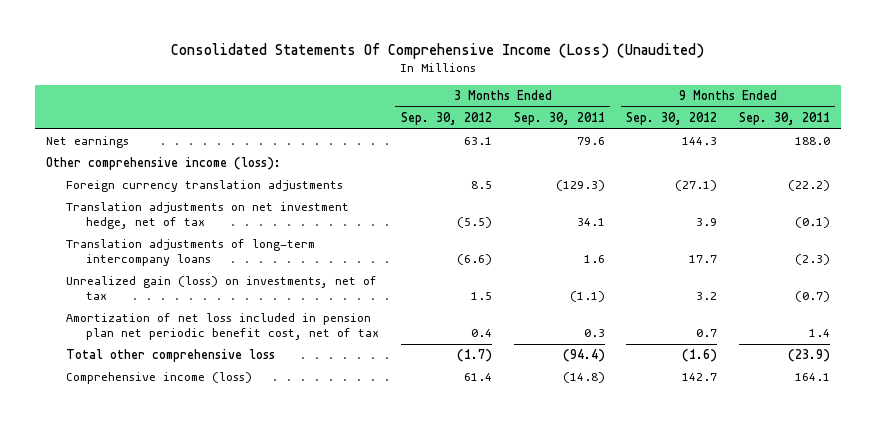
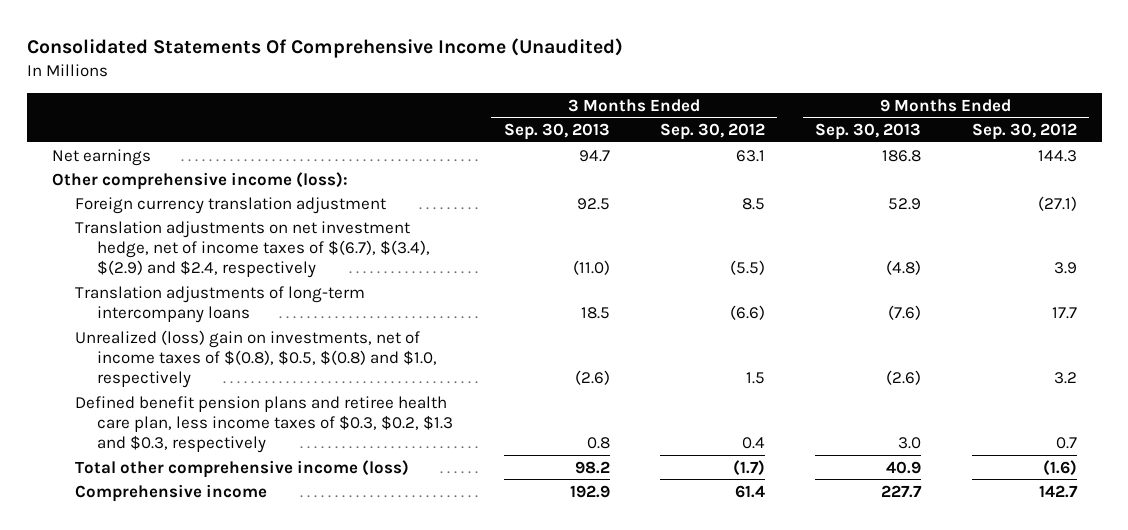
[170,42,704,59] Consolidated Statements Of Comprehensive Income (Loss) (Unaudited) -> [26,38,623,59] Consolidated Statements Of Comprehensive Income (Unaudited)
[513,112,605,126] Sep. 30, 2011 -> none
[738,112,830,126] Sep. 30, 2011 -> none
none -> [503,123,610,141] Sep. 30, 2013
none -> [815,123,922,141] Sep. 30, 2013
[66,180,344,193] Foreign currency translation adjustments -> [74,196,386,214] Foreign currency translation adjustment
[66,202,350,230] Translation adjustments on net investment hedge, net of tax -> [74,220,431,278] Translation adjustments on net investment hedge, net of income taxes of $(6.7), $(3.4), $(2.9) and $2.4, respectively
[66,313,380,341] Amortization of net loss included in pension plan net periodic benefit cost, net of tax -> none
[66,276,378,301] Unrealized gain (loss) on investments, net of tax -> [74,329,438,388] Unrealized (loss) gain on investments, net of income taxes of $(0.8), $0.5, $(0.8) and $1.0, respectively
none -> [74,395,454,453] Defined benefit pension plans and retiree health care plan, less income taxes of $0.3, $0.2, $1.3 and $0.3, respectively
[66,349,276,363] Total other comprehensive loss -> [74,459,409,478] Total other comprehensive income (loss)
[66,372,253,385] Comprehensive income (loss) -> [74,483,267,502] Comprehensive income

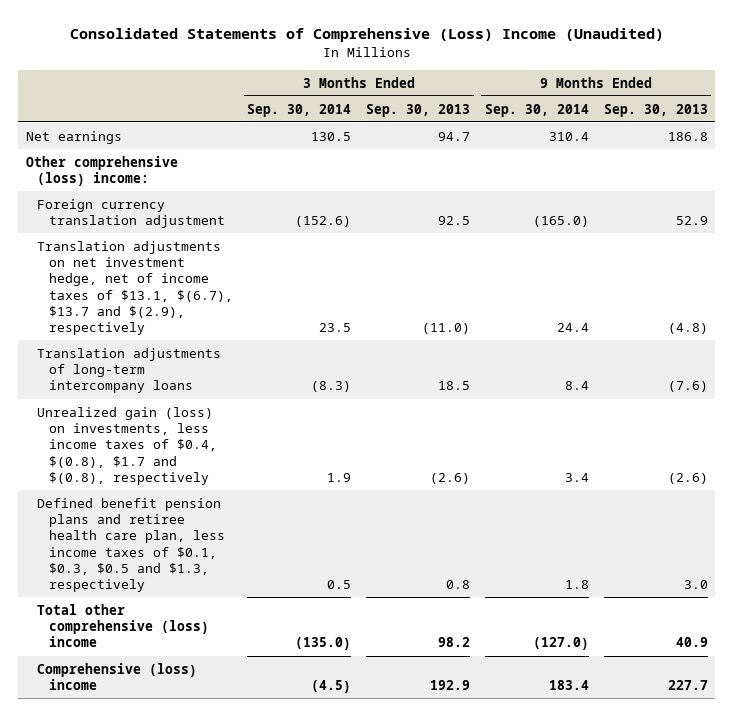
[26,38,623,59] Consolidated Statements Of Comprehensive Income (Unaudited) -> [69,27,664,42] Consolidated Statements of Comprehensive (Loss) Income (Unaudited)
[659,123,765,141] Sep. 30, 2012 -> none
[971,123,1077,141] Sep. 30, 2012 -> none
none -> [247,103,352,117] Sep. 30, 2014
none -> [485,103,590,117] Sep. 30, 2014
[51,171,348,190] Other comprehensive income (loss): -> [25,155,178,187] Other comprehensive (loss) income:
[74,220,431,278] Translation adjustments on net investment hedge, net of income taxes of $(6.7), $(3.4), $(2.9) and $2.4, respectively -> [37,240,233,336] Translation adjustments on net investment hedge, net of income taxes of $13.1, $(6.7), $13.7 and $(2.9), respectively
[74,329,438,388] Unrealized (loss) gain on investments, net of income taxes of $(0.8), $0.5, $(0.8) and $1.0, respectively -> [37,406,217,485] Unrealized gain (loss) on investments, less income taxes of $0.4, $(0.8), $1.7 and $(0.8), respectively
[74,395,454,453] Defined benefit pension plans and retiree health care plan, less income taxes of $0.3, $0.2, $1.3 and $0.3, respectively -> [37,497,225,593] Defined benefit pension plans and retiree health care plan, less income taxes of $0.1, $0.3, $0.5 and $1.3, respectively
[74,459,409,478] Total other comprehensive income (loss) -> [37,603,209,648] Total other comprehensive (loss) income
[74,483,267,502] Comprehensive income -> [37,662,198,691] Comprehensive (loss) income

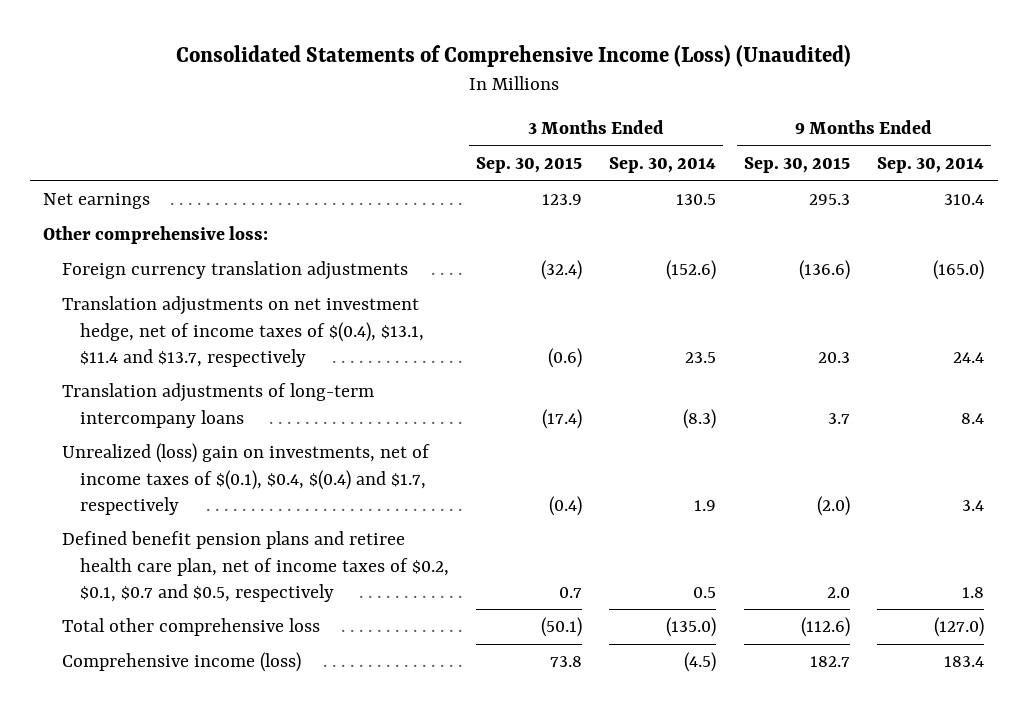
[69,27,664,42] Consolidated Statements of Comprehensive (Loss) Income (Unaudited) -> [175,44,851,67] Consolidated Statements of Comprehensive Income (Loss) (Unaudited)
[366,103,471,117] Sep. 30, 2013 -> none
[603,103,708,117] Sep. 30, 2013 -> none
none -> [476,157,583,174] Sep. 30, 2015
none -> [743,157,850,174] Sep. 30, 2015
[25,155,178,187] Other comprehensive (loss) income: -> [43,226,269,245] Other comprehensive loss:
[37,198,225,229] Foreign currency translation adjustment -> [61,261,408,281] Foreign currency translation adjustments
[37,240,233,336] Translation adjustments on net investment hedge, net of income taxes of $13.1, $(6.7), $13.7 and $(2.9), respectively -> [61,296,424,367] Translation adjustments on net investment hedge, net of income taxes of $(0.4), $13.1, $11.4 and $13.7, respectively
[37,406,217,485] Unrealized gain (loss) on investments, less income taxes of $0.4, $(0.8), $1.7 and $(0.8), respectively -> [61,443,430,515] Unrealized (loss) gain on investments, net of income taxes of $(0.1), $0.4, $(0.4) and $1.7, respectively
[37,497,225,593] Defined benefit pension plans and retiree health care plan, less income taxes of $0.1, $0.3, $0.5 and $1.3, respectively -> [61,531,449,602] Defined benefit pension plans and retiree health care plan, net of income taxes of $0.2, $0.1, $0.7 and $0.5, respectively
[37,603,209,648] Total other comprehensive (loss) income -> [61,618,320,637] Total other comprehensive loss
[37,662,198,691] Comprehensive (loss) income -> [61,652,301,673] Comprehensive income (loss)

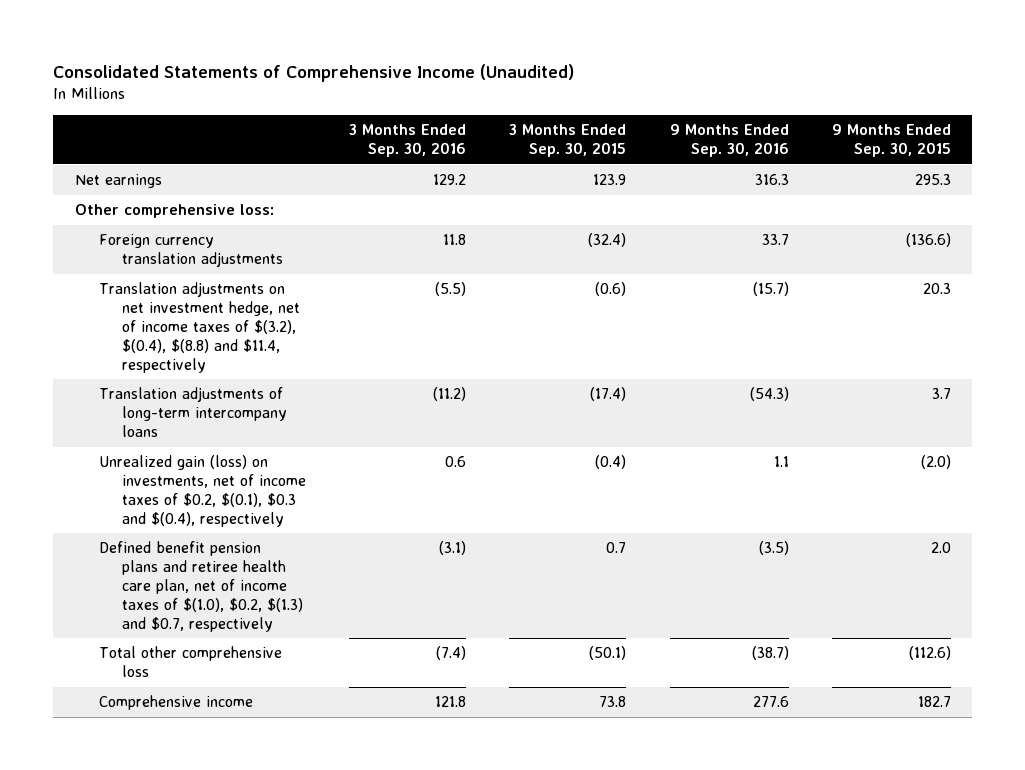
[175,44,851,67] Consolidated Statements of Comprehensive Income (Loss) (Unaudited) -> [53,63,575,82] Consolidated Statements of Comprehensive Income (Unaudited)
[609,157,717,174] Sep. 30, 2014 -> none
[877,157,985,174] Sep. 30, 2014 -> none
none -> [349,124,467,158] 3 Months Ended Sep. 30, 2016
none -> [669,124,789,158] 9 Months Ended Sep. 30, 2016
[61,296,424,367] Translation adjustments on net investment hedge, net of income taxes of $(0.4), $13.1, $11.4 and $13.7, respectively -> [98,282,301,373] Translation adjustments on net investment hedge, net of income taxes of $(3.2), $(0.4), $(8.8) and $11.4, respectively
[61,443,430,515] Unrealized (loss) gain on investments, net of income taxes of $(0.1), $0.4, $(0.4) and $1.7, respectively -> [98,455,307,527] Unrealized gain (loss) on investments, net of income taxes of $0.2, $(0.1), $0.3 and $(0.4), respectively
[61,531,449,602] Defined benefit pension plans and retiree health care plan, net of income taxes of $0.2, $0.1, $0.7 and $0.5, respectively -> [98,541,304,632] Defined benefit pension plans and retiree health care plan, net of income taxes of $(1.0), $0.2, $(1.3) and $0.7, respectively
[61,652,301,673] Comprehensive income (loss) -> [98,695,253,711] Comprehensive income

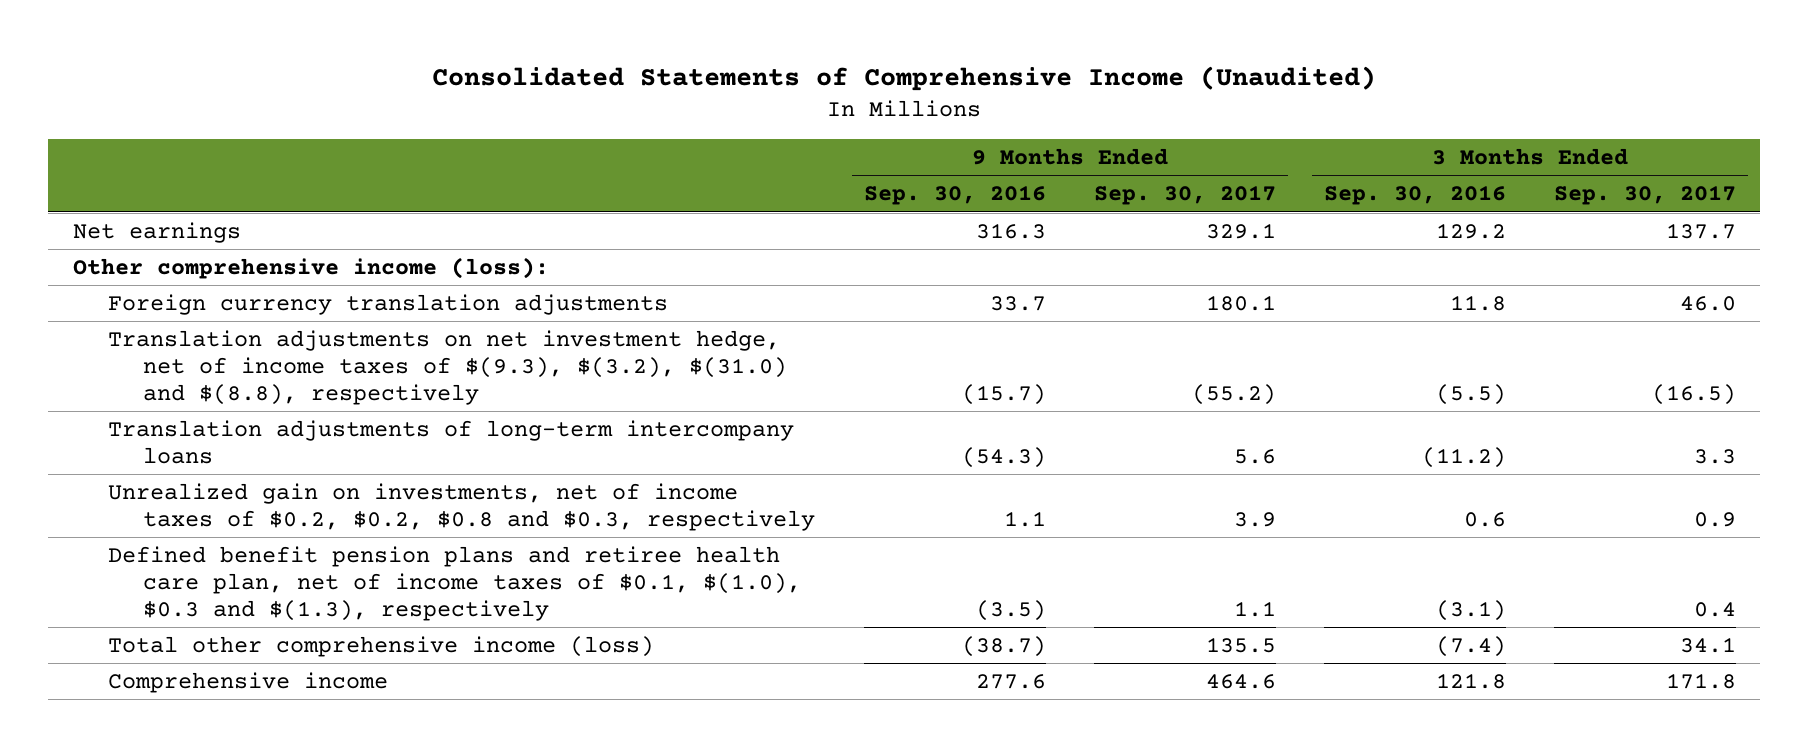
[509,124,627,158] 3 Months Ended Sep. 30, 2015 -> none
[831,124,951,158] 9 Months Ended Sep. 30, 2015 -> none
none -> [1093,185,1276,206] Sep. 30, 2017
none -> [1554,185,1737,206] Sep. 30, 2017
[74,204,274,219] Other comprehensive loss: -> [72,256,549,279] Other comprehensive income (loss):
[98,282,301,373] Translation adjustments on net investment hedge, net of income taxes of $(3.2), $(0.4), $(8.8) and $11.4, respectively -> [107,329,788,405] Translation adjustments on net investment hedge, net of income taxes of $(9.3), $(3.2), $(31.0) and $(8.8), respectively
[98,455,307,527] Unrealized gain (loss) on investments, net of income taxes of $0.2, $(0.1), $0.3 and $(0.4), respectively -> [107,482,816,531] Unrealized gain on investments, net of income taxes of $0.2, $0.2, $0.8 and $0.3, respectively
[98,541,304,632] Defined benefit pension plans and retiree health care plan, net of income taxes of $(1.0), $0.2, $(1.3) and $0.7, respectively -> [107,545,802,621] Defined benefit pension plans and retiree health care plan, net of income taxes of $0.1, $(1.0), $0.3 and $(1.3), respectively
[98,646,282,678] Total other comprehensive loss -> [107,635,654,657] Total other comprehensive income (loss)

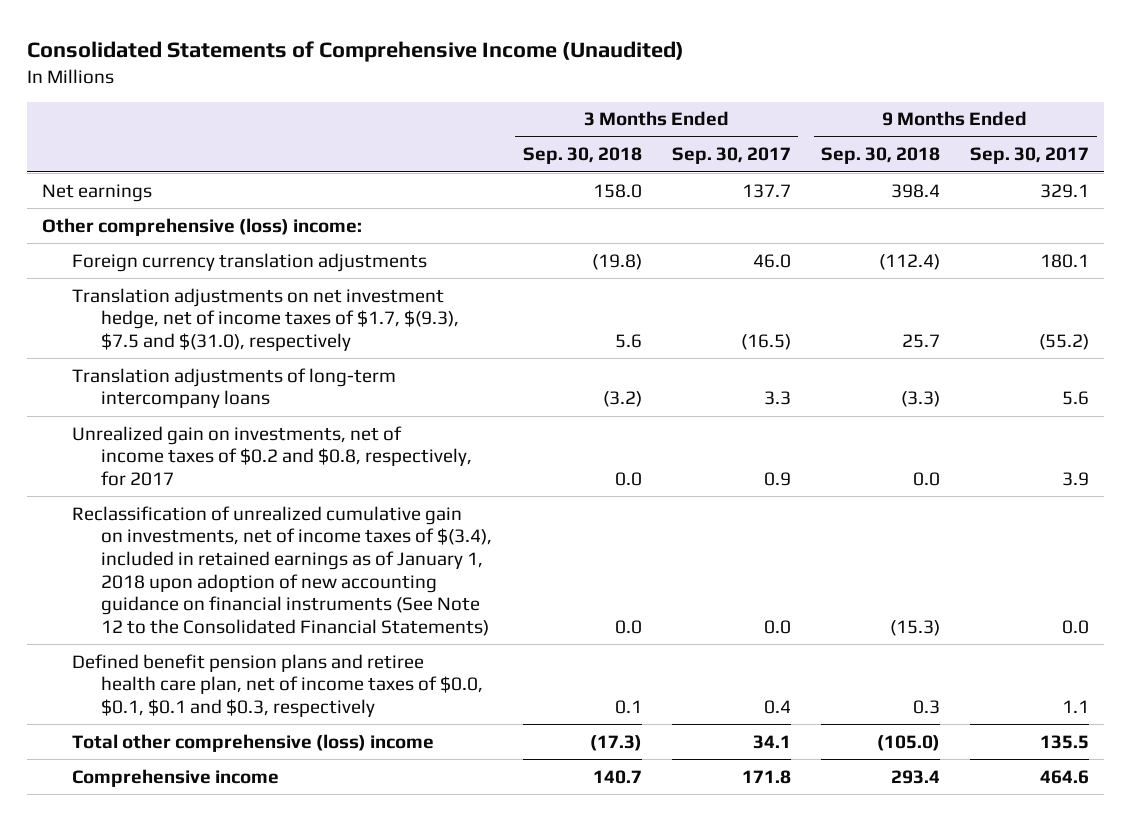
[863,185,1046,206] Sep. 30, 2016 -> none
[1324,185,1507,206] Sep. 30, 2016 -> none
none -> [522,147,642,165] Sep. 30, 2018
none -> [821,147,941,165] Sep. 30, 2018
[72,256,549,279] Other comprehensive income (loss): -> [42,217,363,236] Other comprehensive (loss) income:
[107,329,788,405] Translation adjustments on net investment hedge, net of income taxes of $(9.3), $(3.2), $(31.0) and $(8.8), respectively -> [71,287,460,352] Translation adjustments on net investment hedge, net of income taxes of $1.7, $(9.3), $7.5 and $(31.0), respectively
[107,482,816,531] Unrealized gain on investments, net of income taxes of $0.2, $0.2, $0.8 and $0.3, respectively -> [71,425,473,487] Unrealized gain on investments, net of income taxes of $0.2 and $0.8, respectively, for 2017
none -> [71,505,493,637] Reclassification of unrealized cumulative gain on investments, net of income taxes of $(3.4), included in retained earnings as of January 1, 2018 upon adoption of new accounting guidance on financial instruments (See Note 12 to the Consolidated Financial Statements)
[107,545,802,621] Defined benefit pension plans and retiree health care plan, net of income taxes of $0.1, $(1.0), $0.3 and $(1.3), respectively -> [71,653,484,718] Defined benefit pension plans and retiree health care plan, net of income taxes of $0.0, $0.1, $0.1 and $0.3, respectively
[107,635,654,657] Total other comprehensive income (loss) -> [71,733,434,752] Total other comprehensive (loss) income

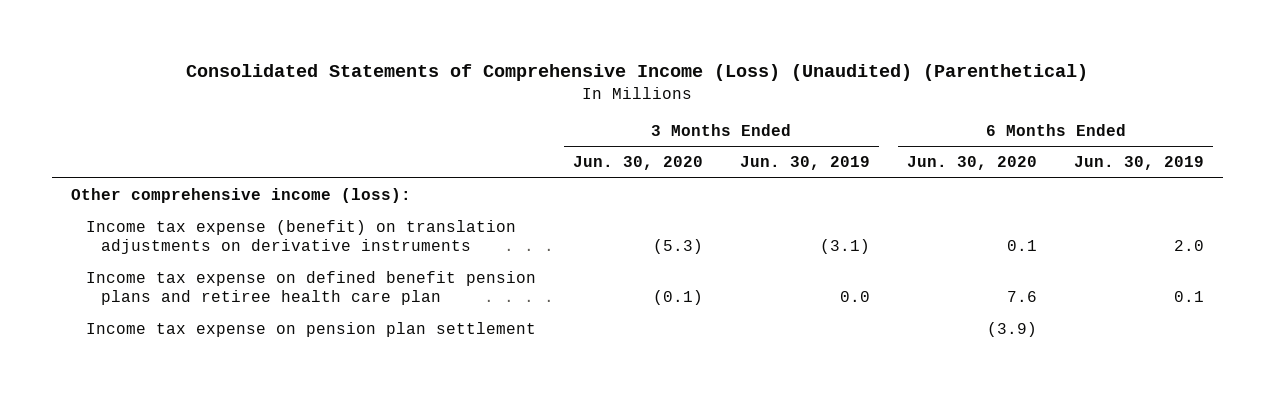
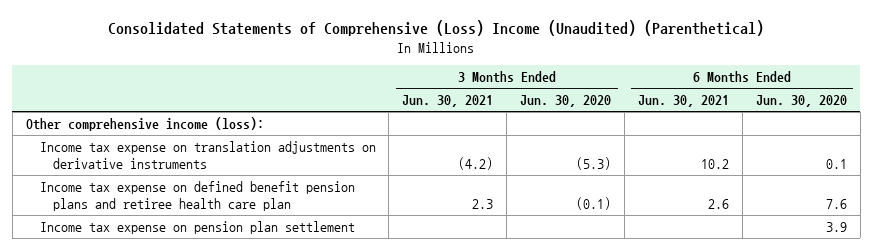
[186,64,1089,82] Consolidated Statements of Comprehensive Income (Loss) (Unaudited) (Parenthetical) -> [108,20,765,37] Consolidated Statements of Comprehensive (Loss) Income (Unaudited) (Parenthetical)
[739,156,870,171] Jun. 30, 2019 -> none
[1074,156,1205,171] Jun. 30, 2019 -> none
none -> [402,95,494,108] Jun. 30, 2021
none -> [637,95,729,108] Jun. 30, 2021
[85,220,516,255] Income tax expense (benefit) on translation adjustments on derivative instruments -> [39,140,376,169] Income tax expense on translation adjustments on derivative instruments
[987,322,1038,338] (3.9) -> [825,221,847,232] 3.9

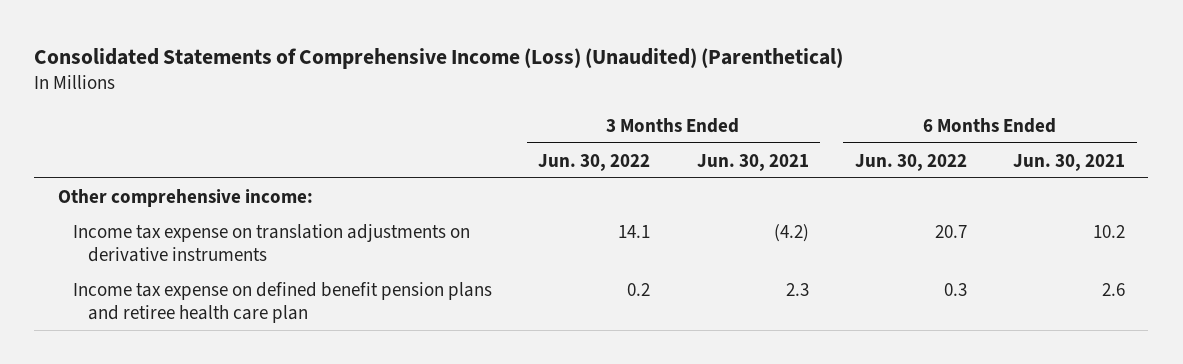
[108,20,765,37] Consolidated Statements of Comprehensive (Loss) Income (Unaudited) (Parenthetical) -> [34,47,844,69] Consolidated Statements of Comprehensive Income (Loss) (Unaudited) (Parenthetical)
[520,95,612,108] Jun. 30, 2020 -> none
[755,95,847,108] Jun. 30, 2020 -> none
none -> [538,153,651,171] Jun. 30, 2022
none -> [854,153,967,171] Jun. 30, 2022
[25,116,264,131] Other comprehensive income (loss): -> [57,188,313,207] Other comprehensive income:
[39,220,355,234] Income tax expense on pension plan settlement -> none

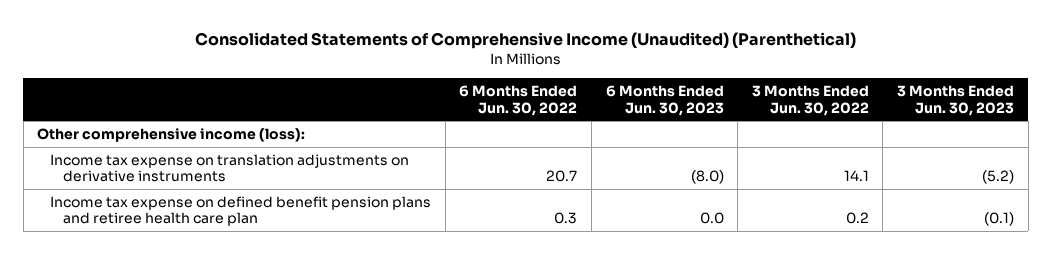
[34,47,844,69] Consolidated Statements of Comprehensive Income (Loss) (Unaudited) (Parenthetical) -> [194,32,856,50] Consolidated Statements of Comprehensive Income (Unaudited) (Parenthetical)
[696,153,809,171] Jun. 30, 2021 -> none
[1013,153,1126,171] Jun. 30, 2021 -> none
none -> [605,84,724,116] 6 Months Ended Jun. 30, 2023
none -> [897,84,1015,116] 3 Months Ended Jun. 30, 2023
[57,188,313,207] Other comprehensive income: -> [37,127,306,142] Other comprehensive income (loss):

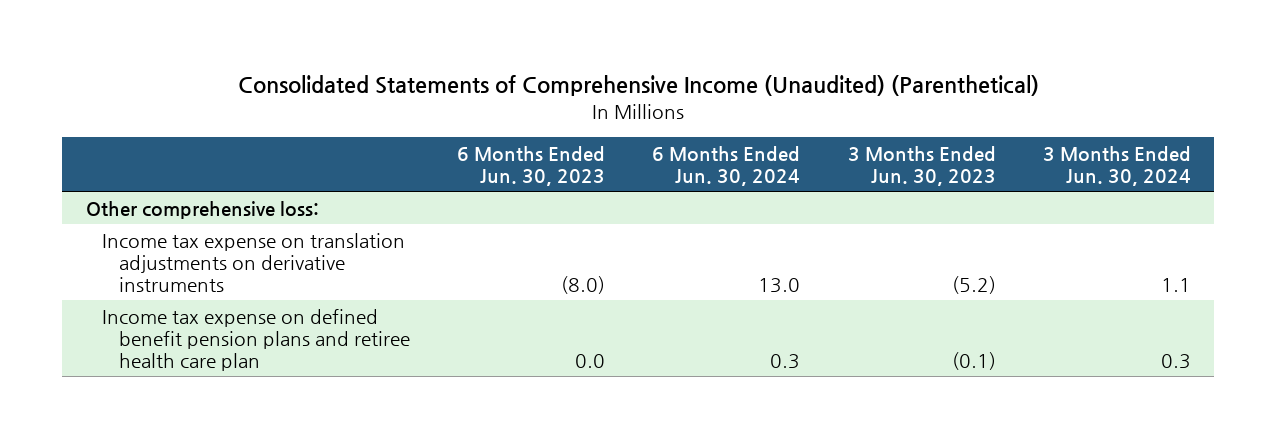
[459,84,578,116] 6 Months Ended Jun. 30, 2022 -> none
[751,84,869,116] 3 Months Ended Jun. 30, 2022 -> none
none -> [652,145,801,187] 6 Months Ended Jun. 30, 2024
none -> [1042,145,1191,187] 3 Months Ended Jun. 30, 2024
[37,127,306,142] Other comprehensive income (loss): -> [86,200,320,219] Other comprehensive loss:

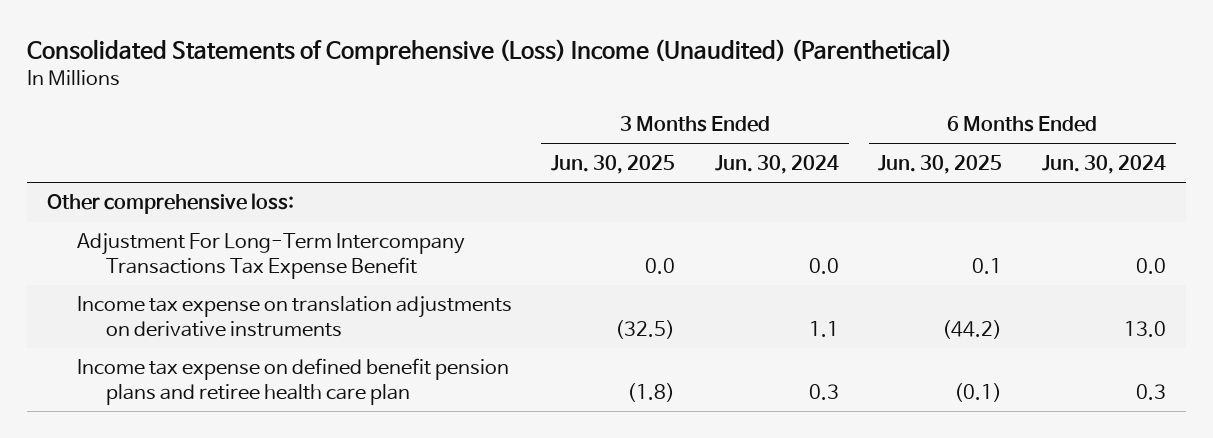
[238,75,1040,97] Consolidated Statements of Comprehensive Income (Unaudited) (Parenthetical) -> [27,39,953,66] Consolidated Statements of Comprehensive (Loss) Income (Unaudited) (Parenthetical)
[457,145,606,187] 6 Months Ended Jun. 30, 2023 -> none
[847,145,996,187] 3 Months Ended Jun. 30, 2023 -> none
none -> [551,155,676,175] Jun. 30, 2025
none -> [878,155,1003,175] Jun. 30, 2025
none -> [76,233,465,280] Adjustment For Long-Term Intercompany Transactions Tax Expense Benefit

